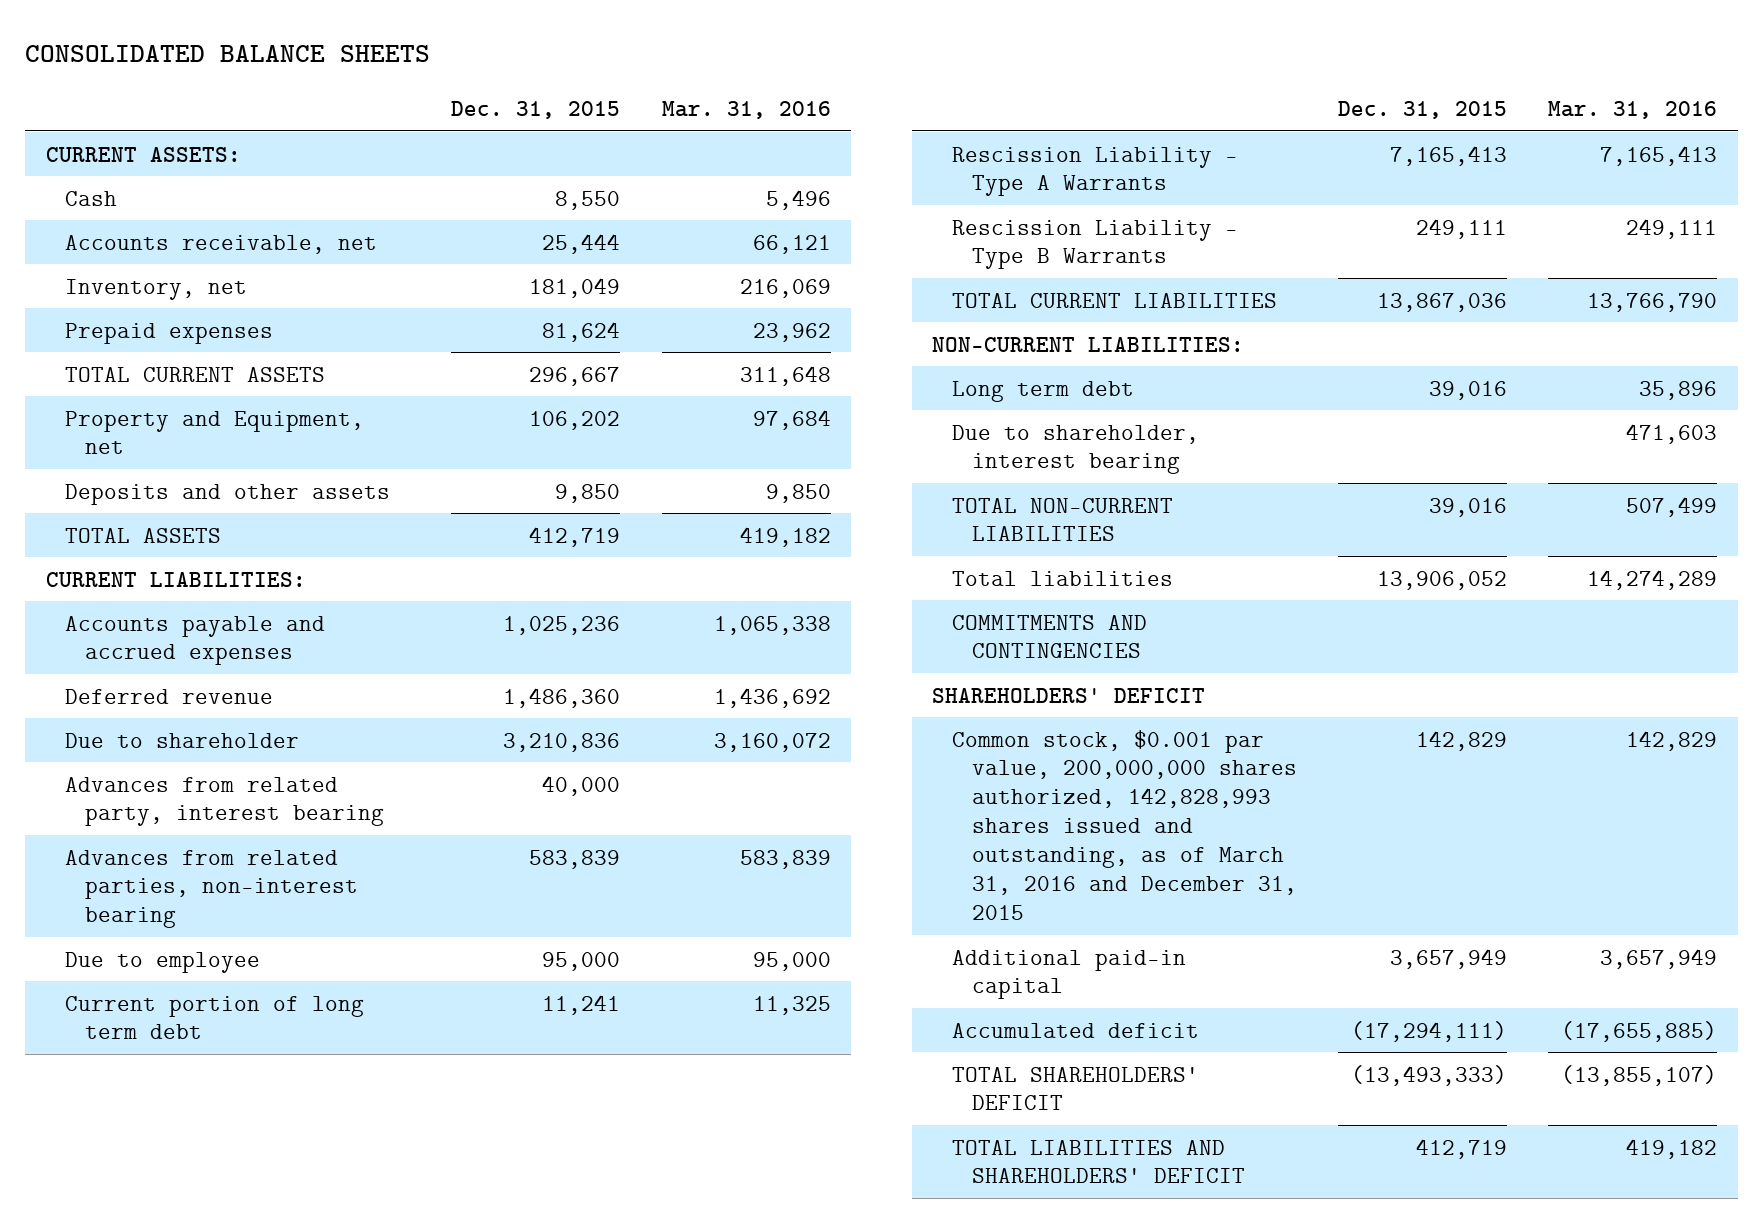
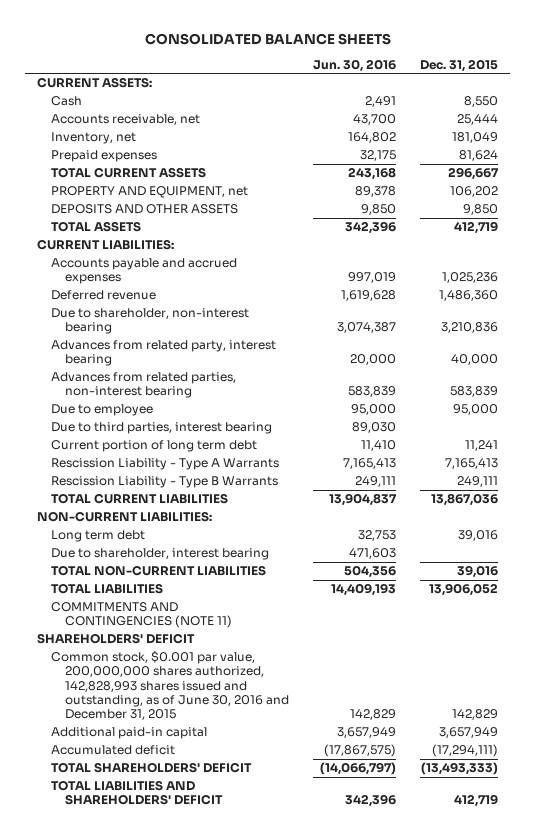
[661,101,831,120] Mar. 31, 2016 -> none
none -> [312,59,396,73] Jun. 30, 2016
[65,410,365,455] Property and Equipment, net -> [51,186,249,199] PROPERTY AND EQUIPMENT, net
[65,483,391,505] Deposits and other assets -> [51,204,239,215] DEPOSITS AND OTHER ASSETS
[65,732,300,748] Due to shareholder -> [51,308,250,335] Due to shareholder, non-interest bearing
none -> [51,422,273,435] Due to third parties, interest bearing
[952,570,1174,586] Total liabilities -> [51,583,164,595] TOTAL LIABILITIES
[952,614,1148,659] COMMITMENTS AND CONTINGENCIES -> [51,602,233,629] COMMITMENTS AND CONTINGENCIES (NOTE 11)
[952,729,1297,920] Common stock, $0.001 par value, 200,000,000 shares authorized, 142,828,993 shares issued and outstanding, as of March 31, 2016 and December 31, 2015 -> [51,651,290,721] Common stock, $0.001 par value, 200,000,000 shares authorized, 142,828,993 shares issued and outstanding, as of June 30, 2016 and December 31, 2015

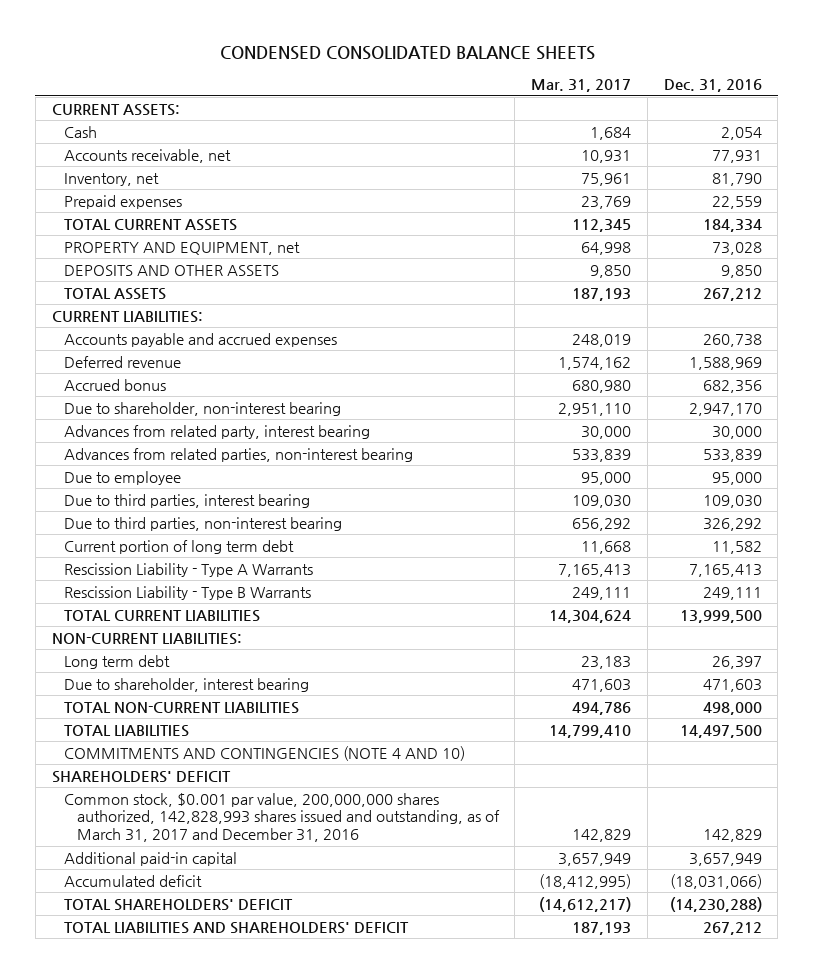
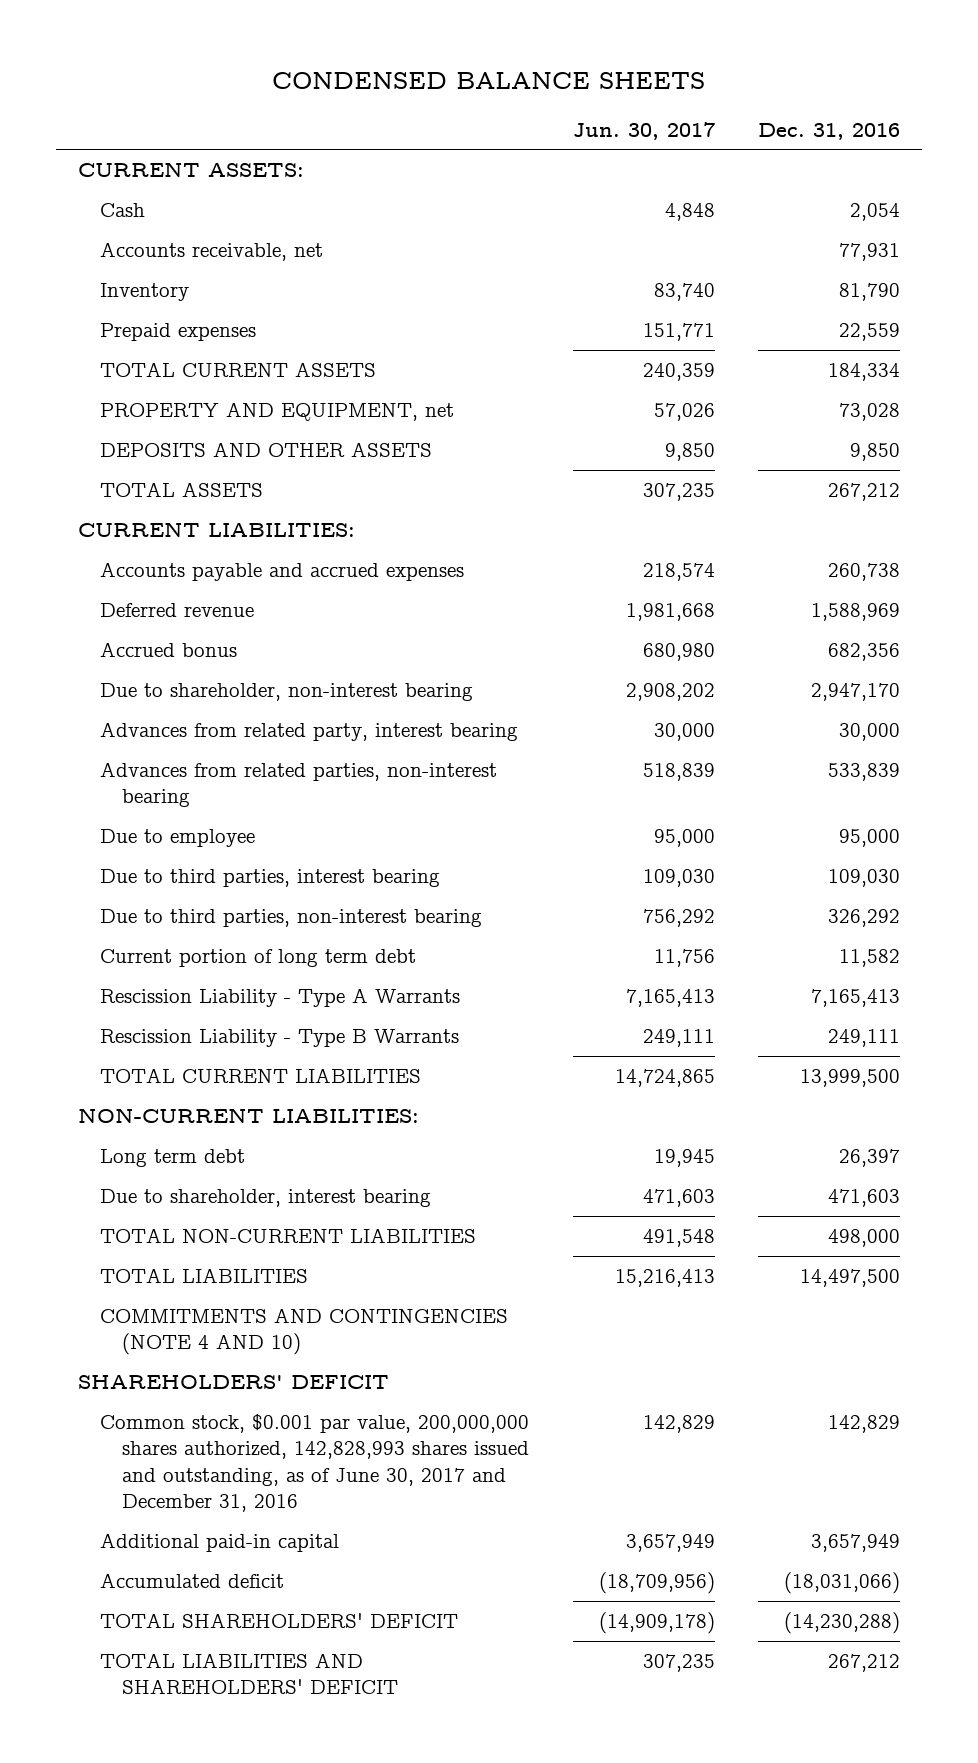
[219,45,595,60] CONDENSED CONSOLIDATED BALANCE SHEETS -> [272,71,706,89] CONDENSED BALANCE SHEETS
[531,78,632,92] Mar. 31, 2017 -> none
none -> [572,121,715,140] Jun. 30, 2017
[64,172,160,186] Inventory, net -> [100,283,190,302] Inventory
[64,792,500,843] Common stock, $0.001 par value, 200,000,000 shares authorized, 142,828,993 shares issued and outstanding, as of March 31, 2017 and December 31, 2016 -> [100,1414,530,1513] Common stock, $0.001 par value, 200,000,000 shares authorized, 142,828,993 shares issued and outstanding, as of June 30, 2017 and December 31, 2016

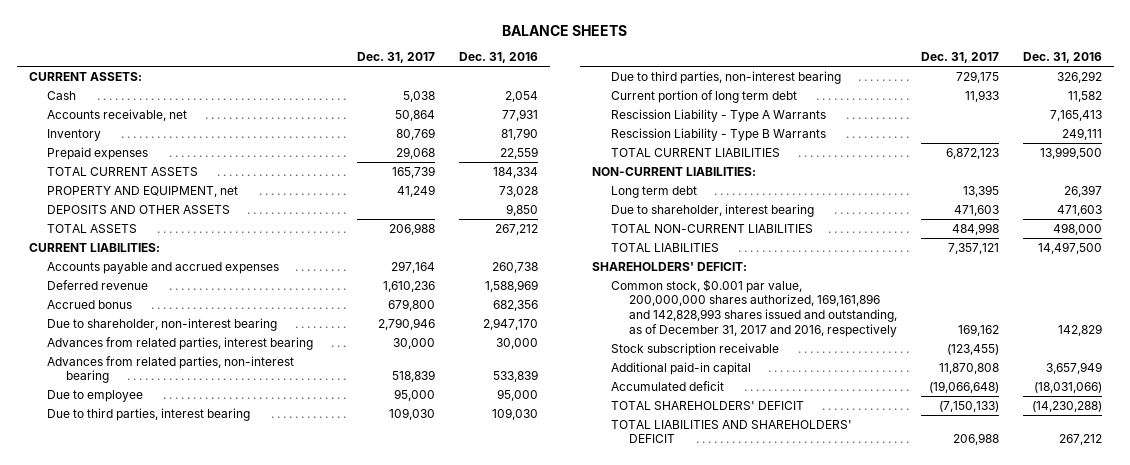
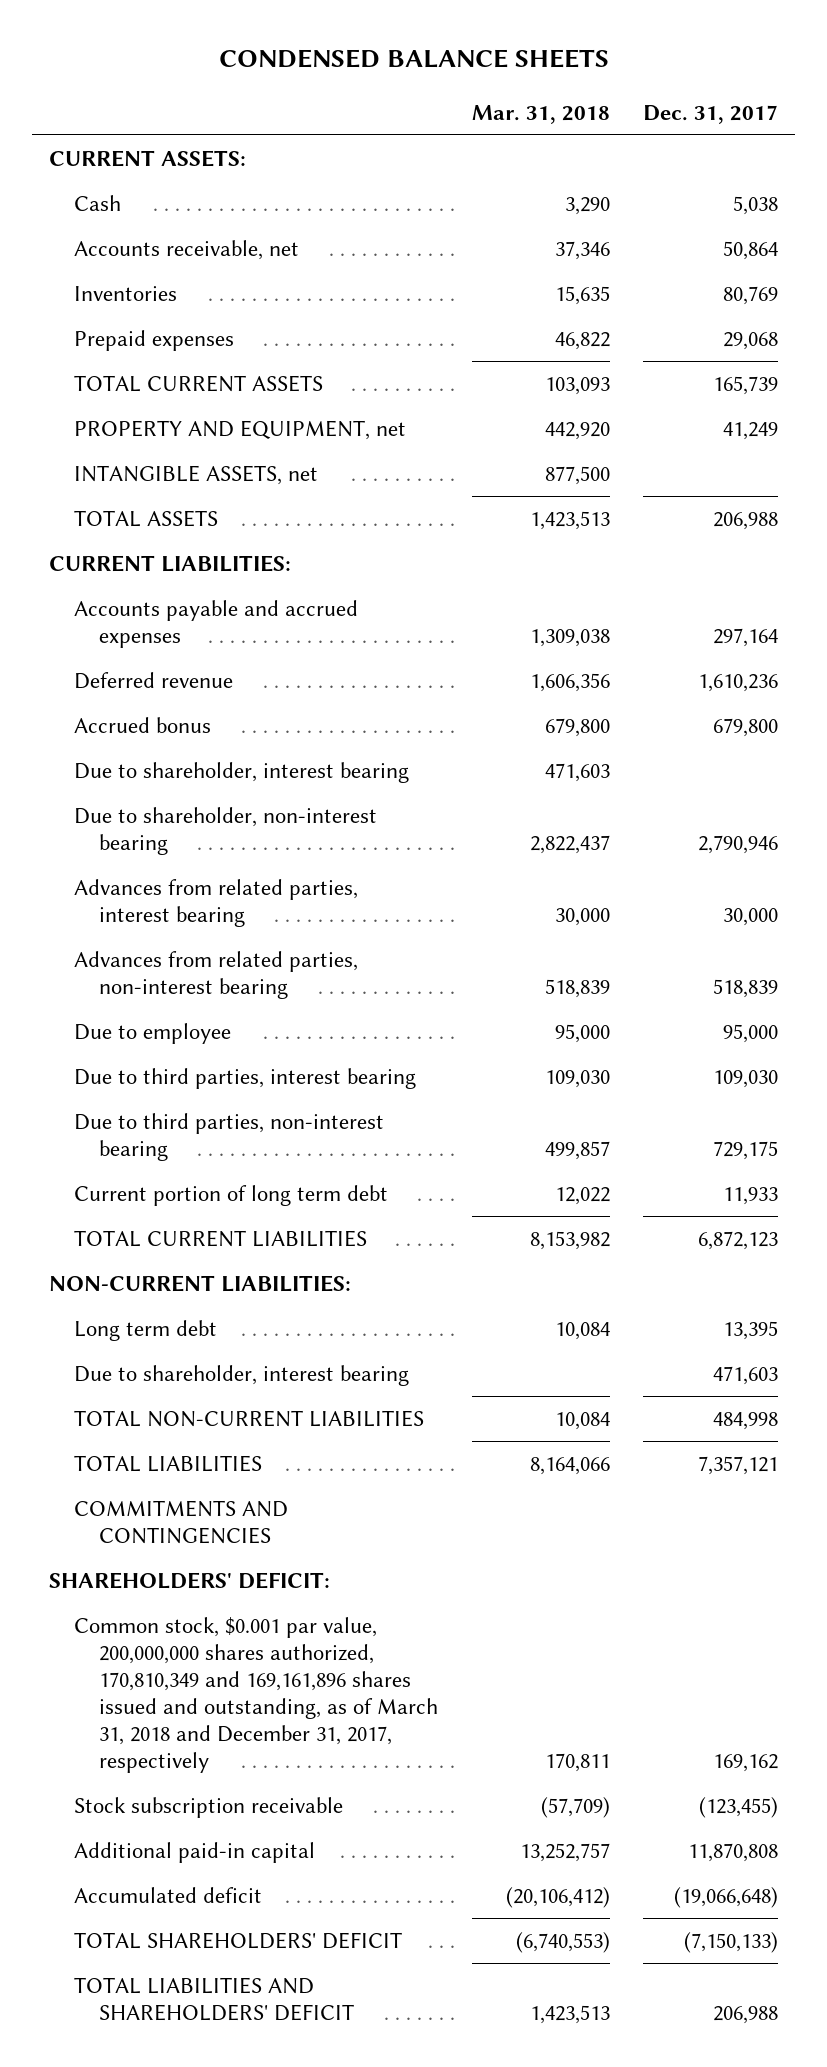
[502,24,628,36] BALANCE SHEETS -> [218,49,609,69] CONDENSED BALANCE SHEETS
[459,52,539,64] Dec. 31, 2016 -> none
none -> [471,104,610,124] Mar. 31, 2018
[47,128,102,141] Inventory -> [74,285,178,301] Inventories
[47,204,231,214] DEPOSITS AND OTHER ASSETS -> none
none -> [74,464,319,485] INTANGIBLE ASSETS, net
none -> [74,761,410,783] Due to shareholder, interest bearing
[610,108,826,122] Rescission Liability - Type A Warrants -> none
[610,127,826,141] Rescission Liability - Type B Warrants -> none
none -> [74,1499,289,1544] COMMITMENTS AND CONTINGENCIES
[610,278,898,337] Common stock, $0.001 par value, 200,000,000 shares authorized, 169,161,896 and 142,828,993 shares issued and outstanding, as of December 31, 2017 and 2016, respectively -> [74,1616,439,1774] Common stock, $0.001 par value, 200,000,000 shares authorized, 170,810,349 and 169,161,896 shares issued and outstanding, as of March 31, 2018 and December 31, 2017, respectively

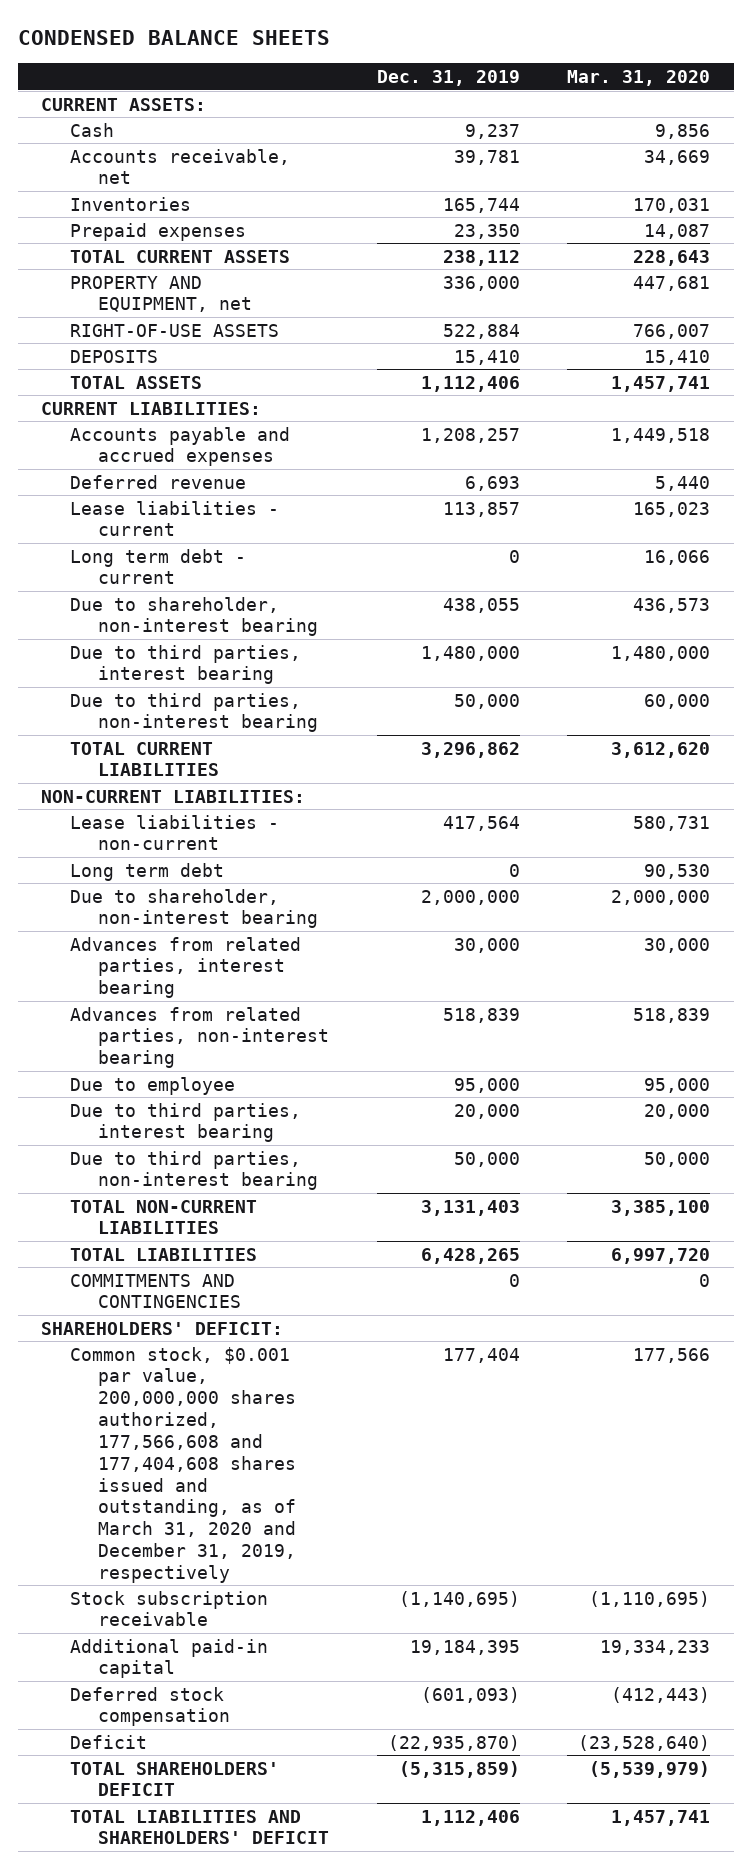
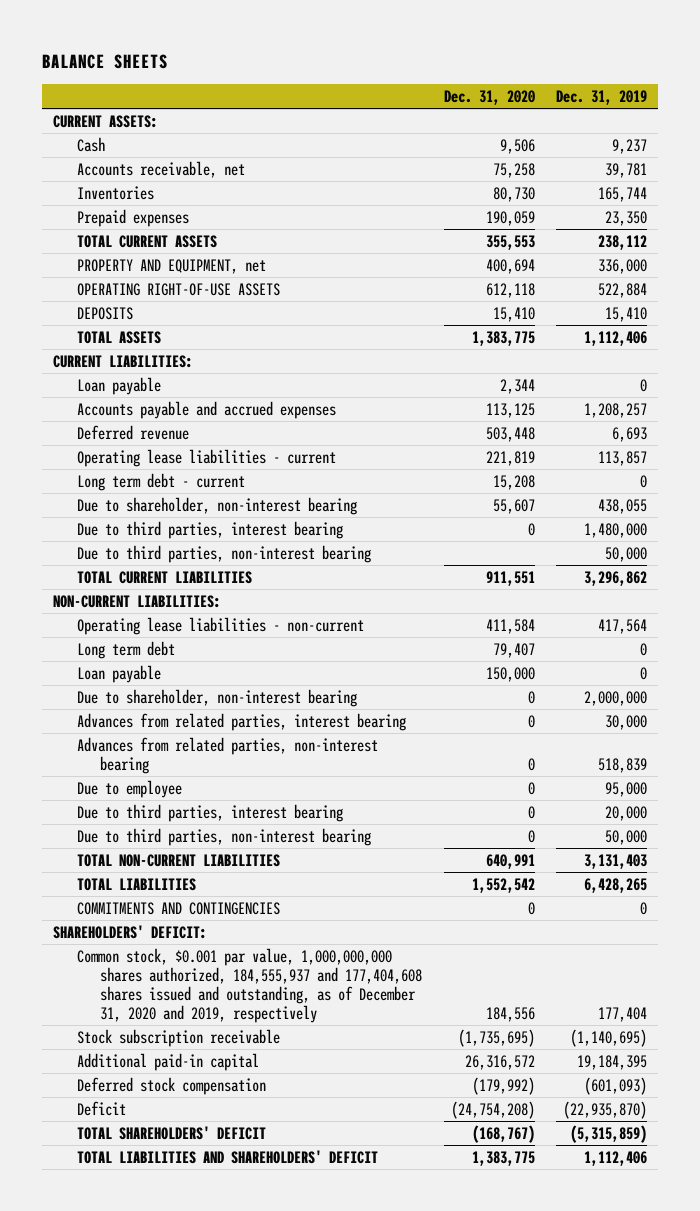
[17,30,330,46] CONDENSED BALANCE SHEETS -> [42,53,169,69] BALANCE SHEETS
[567,70,711,87] Mar. 31, 2020 -> none
none -> [443,89,535,105] Dec. 31, 2020
[69,323,279,337] RIGHT-OF-USE ASSETS -> [76,282,280,296] OPERATING RIGHT-OF-USE ASSETS
none -> [76,376,161,395] Loan payable
[69,500,279,537] Lease liabilities - current -> [76,448,336,467] Operating lease liabilities - current
[69,814,279,851] Lease liabilities - non-current -> [76,616,364,635] Operating lease liabilities - non-current
none -> [76,664,161,683] Loan payable
[69,1346,297,1583] Common stock, $0.001 par value, 200,000,000 shares authorized, 177,566,608 and 177,404,608 shares issued and outstanding, as of March 31, 2020 and December 31, 2019, respectively -> [76,947,423,1024] Common stock, $0.001 par value, 1,000,000,000 shares authorized, 184,555,937 and 177,404,608 shares issued and outstanding, as of December 31, 2020 and 2019, respectively

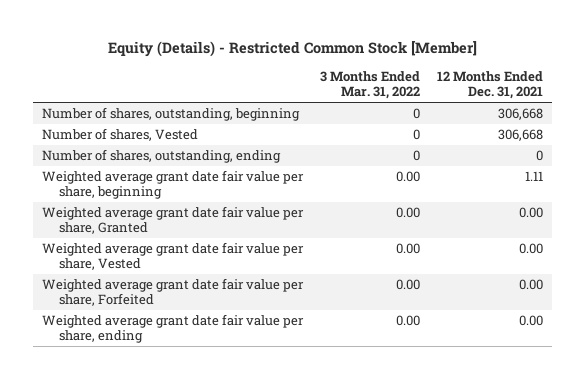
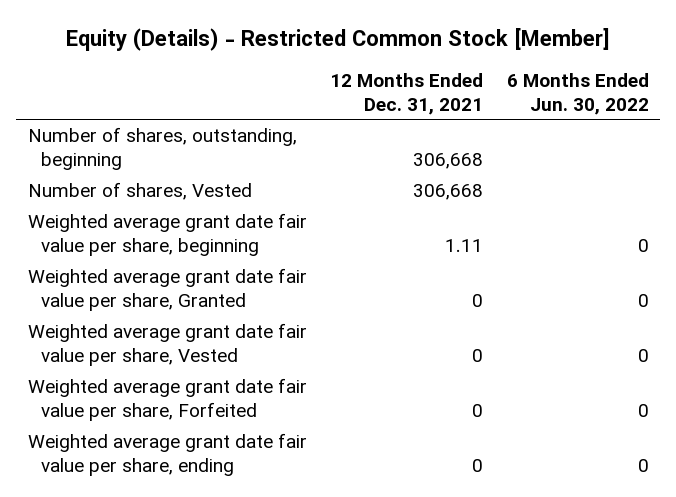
[320,71,421,100] 3 Months Ended Mar. 31, 2022 -> none
none -> [506,73,649,115] 6 Months Ended Jun. 30, 2022
[42,149,282,164] Number of shares, outstanding, ending -> none
[519,207,544,219] 0.00 -> [472,293,484,307] 0
[519,243,544,255] 0.00 -> [472,348,484,362] 0
[519,279,544,291] 0.00 -> [472,403,484,417] 0
[519,315,544,327] 0.00 -> [472,458,484,472] 0

